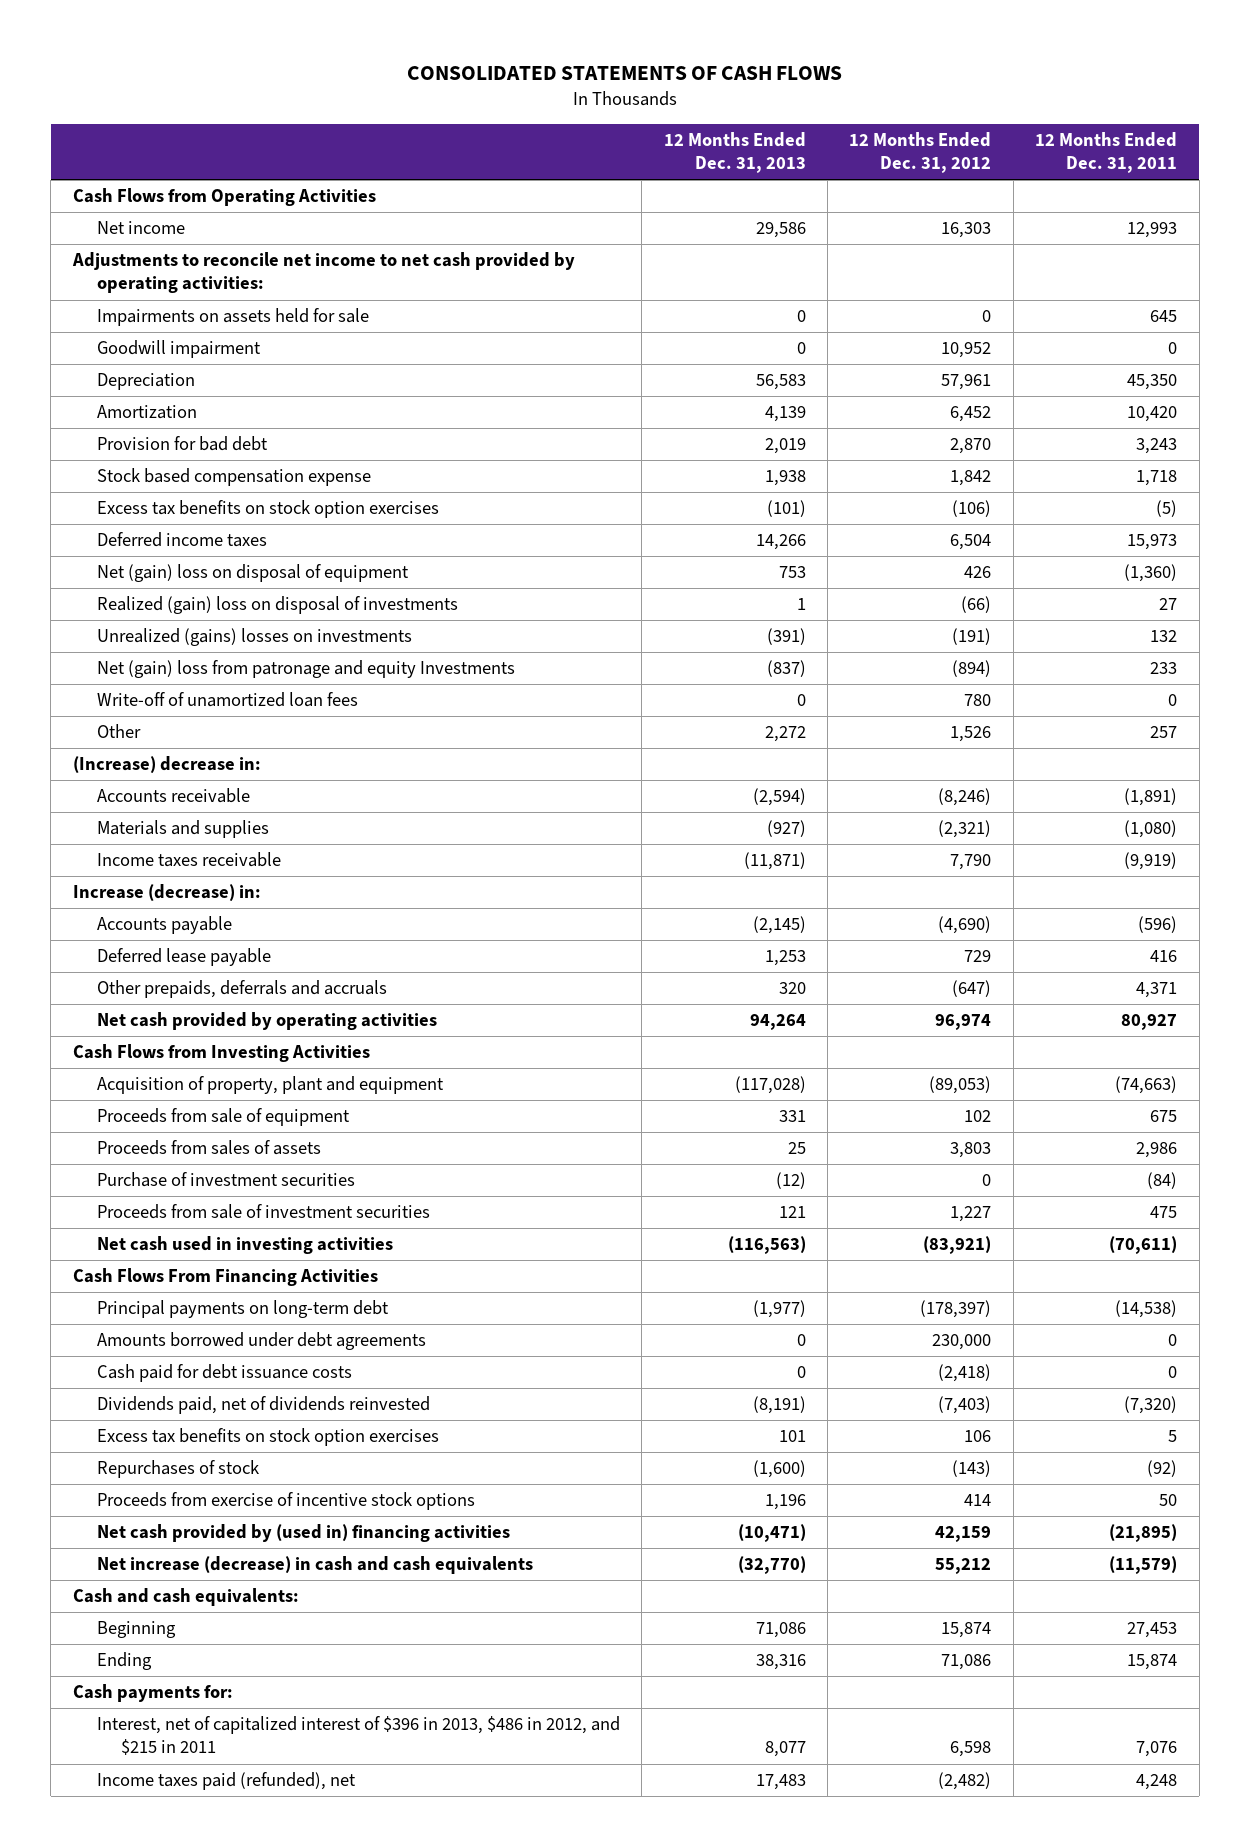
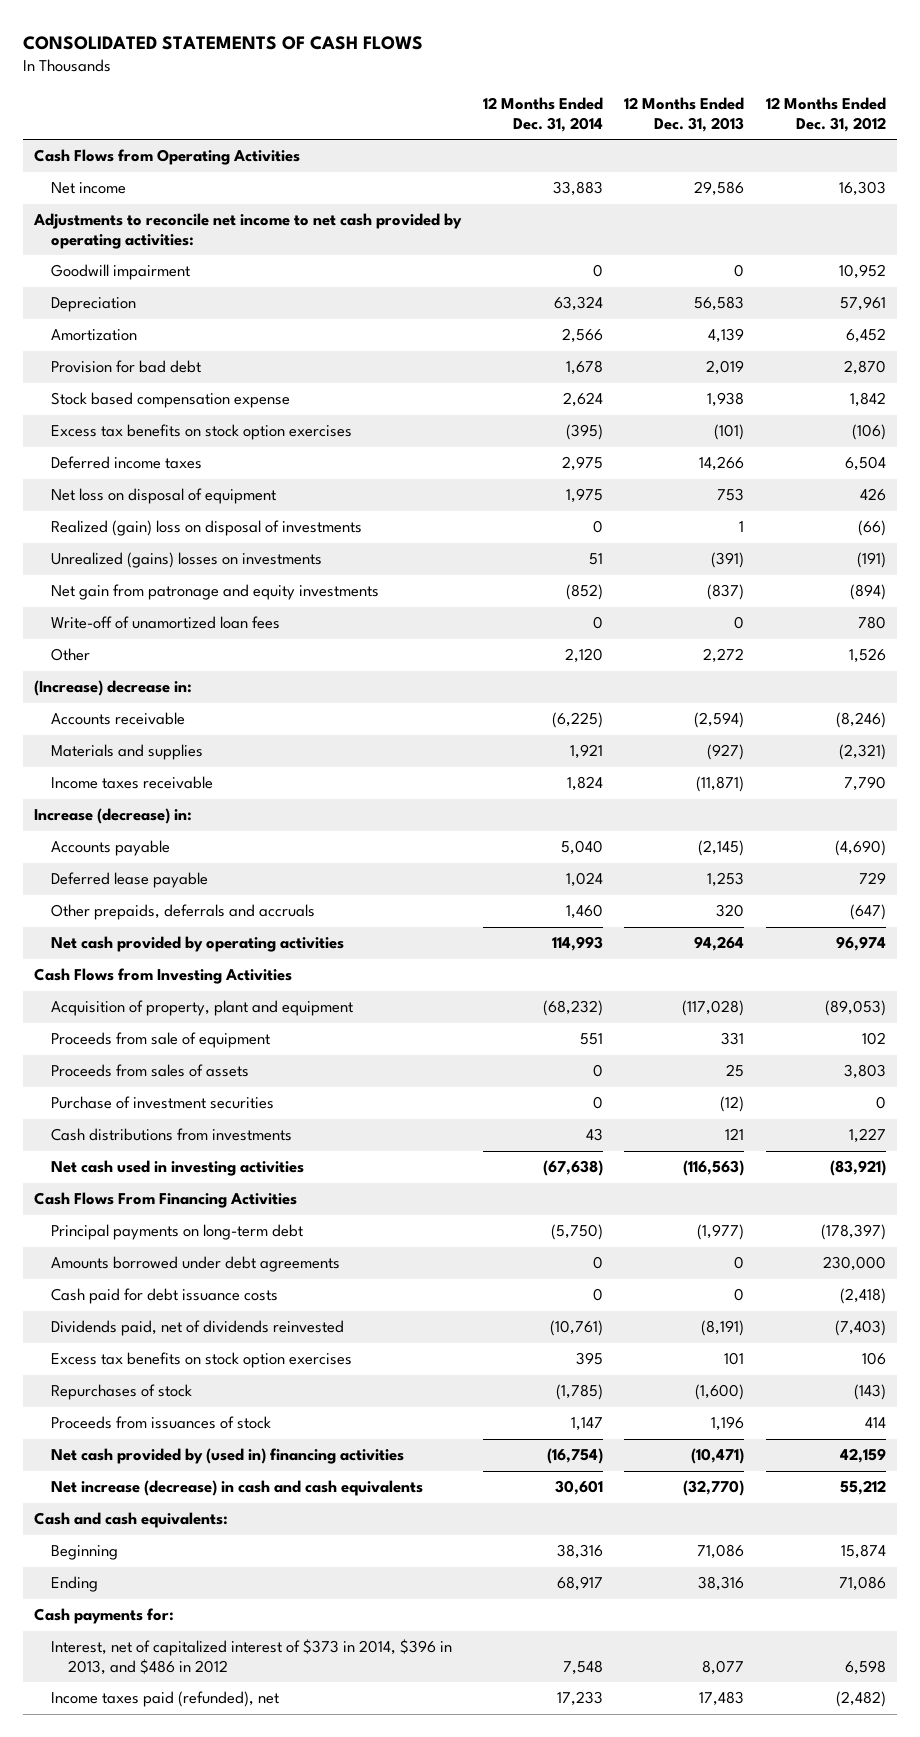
[1035,132,1178,174] 12 Months Ended Dec. 31, 2011 -> none
none -> [482,97,603,132] 12 Months Ended Dec. 31, 2014
[96,308,369,327] Impairments on assets held for sale -> none
[96,564,409,583] Net (gain) loss on disposal of equipment -> [51,488,277,505] Net loss on disposal of equipment
[96,660,515,679] Net (gain) loss from patronage and equity Investments -> [51,584,380,601] Net gain from patronage and equity investments
[96,1204,430,1220] Proceeds from sale of investment securities -> [51,1128,293,1142] Cash distributions from investments
[96,1492,475,1511] Proceeds from exercise of incentive stock options -> [51,1416,272,1430] Proceeds from issuances of stock
[96,1716,620,1756] Interest, net of capitalized interest of $396 in 2013, $486 in 2012, and $215 in 2011 -> [51,1639,453,1675] Interest, net of capitalized interest of $373 in 2014, $396 in 2013, and $486 in 2012

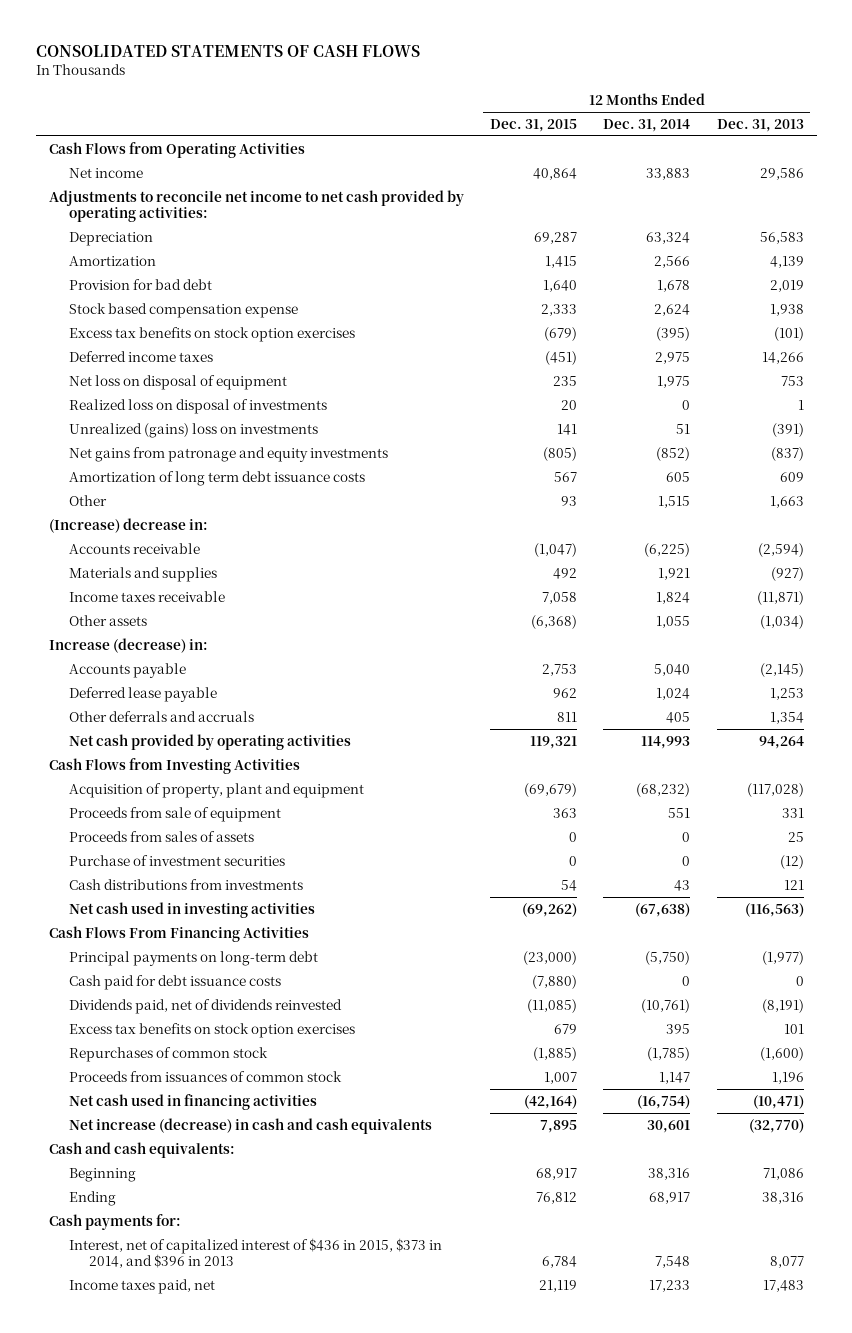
[765,97,886,132] 12 Months Ended Dec. 31, 2012 -> none
none -> [490,118,578,132] Dec. 31, 2015
[51,264,191,281] Goodwill impairment -> none
[51,616,281,630] Write-off of unamortized loan fees -> none
[51,520,363,537] Realized (gain) loss on disposal of investments -> [69,398,328,414] Realized loss on disposal of investments
[51,552,323,569] Unrealized (gains) losses on investments -> [69,422,319,438] Unrealized (gains) loss on investments
[51,584,380,601] Net gain from patronage and equity investments -> [69,446,389,462] Net gains from patronage and equity investments
none -> [69,470,366,486] Amortization of long term debt issuance costs
[564,648,603,664] 2,120 -> [658,495,691,508] 1,515
[703,648,745,664] 2,272 -> [769,495,804,508] 1,663
none -> [69,614,148,626] Other assets
[51,904,316,921] Other prepaids, deferrals and accruals -> [69,710,255,722] Other deferrals and accruals
[565,904,603,920] 1,460 -> [666,711,691,723] 405
[716,904,745,918] 320 -> [769,711,804,724] 1,354
[51,1256,341,1273] Amounts borrowed under debt agreements -> none
[51,1384,193,1401] Repurchases of stock -> [69,1046,269,1062] Repurchases of common stock
[51,1416,272,1430] Proceeds from issuances of stock -> [69,1070,343,1082] Proceeds from issuances of common stock
[51,1448,405,1465] Net cash provided by (used in) financing activities -> [69,1093,318,1110] Net cash used in financing activities
[51,1639,453,1675] Interest, net of capitalized interest of $373 in 2014, $396 in 2013, and $486 in 2012 -> [69,1237,443,1269] Interest, net of capitalized interest of $436 in 2015, $373 in 2014, and $396 in 2013
[51,1691,280,1708] Income taxes paid (refunded), net -> [69,1278,216,1294] Income taxes paid, net

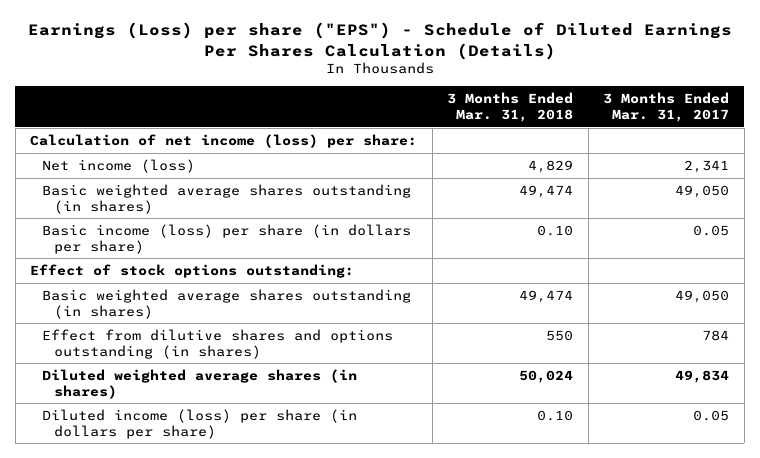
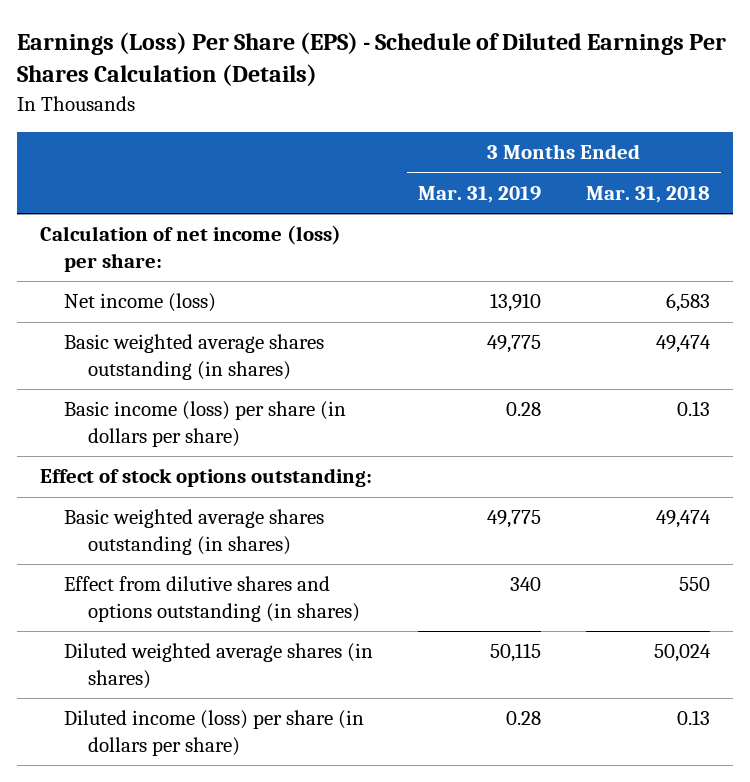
[27,22,732,60] Earnings (Loss) per share ("EPS") - Schedule of Diluted Earnings Per Shares Calculation (Details) -> [17,31,727,87] Earnings (Loss) Per Share (EPS) - Schedule of Diluted Earnings Per Shares Calculation (Details)
[603,92,730,122] 3 Months Ended Mar. 31, 2017 -> none
none -> [417,185,541,203] Mar. 31, 2019
[528,159,574,173] 4,829 -> [666,293,711,313] 6,583
[537,224,574,236] 0.10 -> [677,401,711,417] 0.13
[537,409,574,421] 0.10 -> [677,710,711,726] 0.13

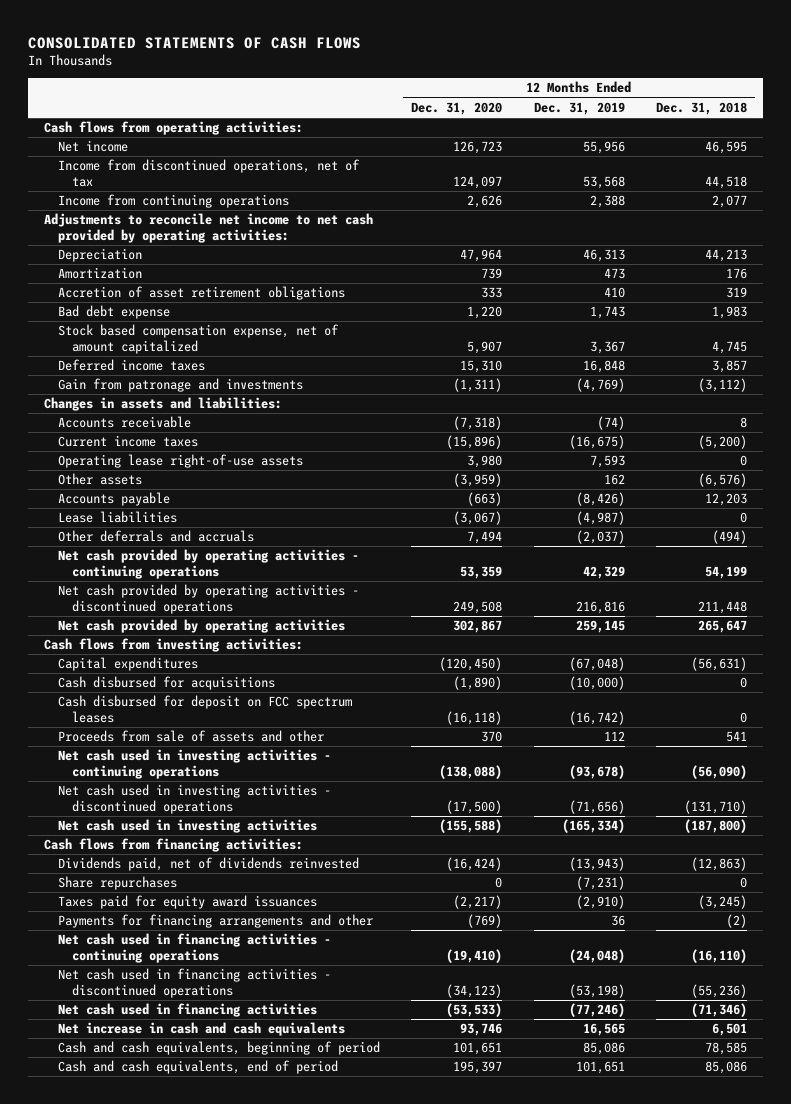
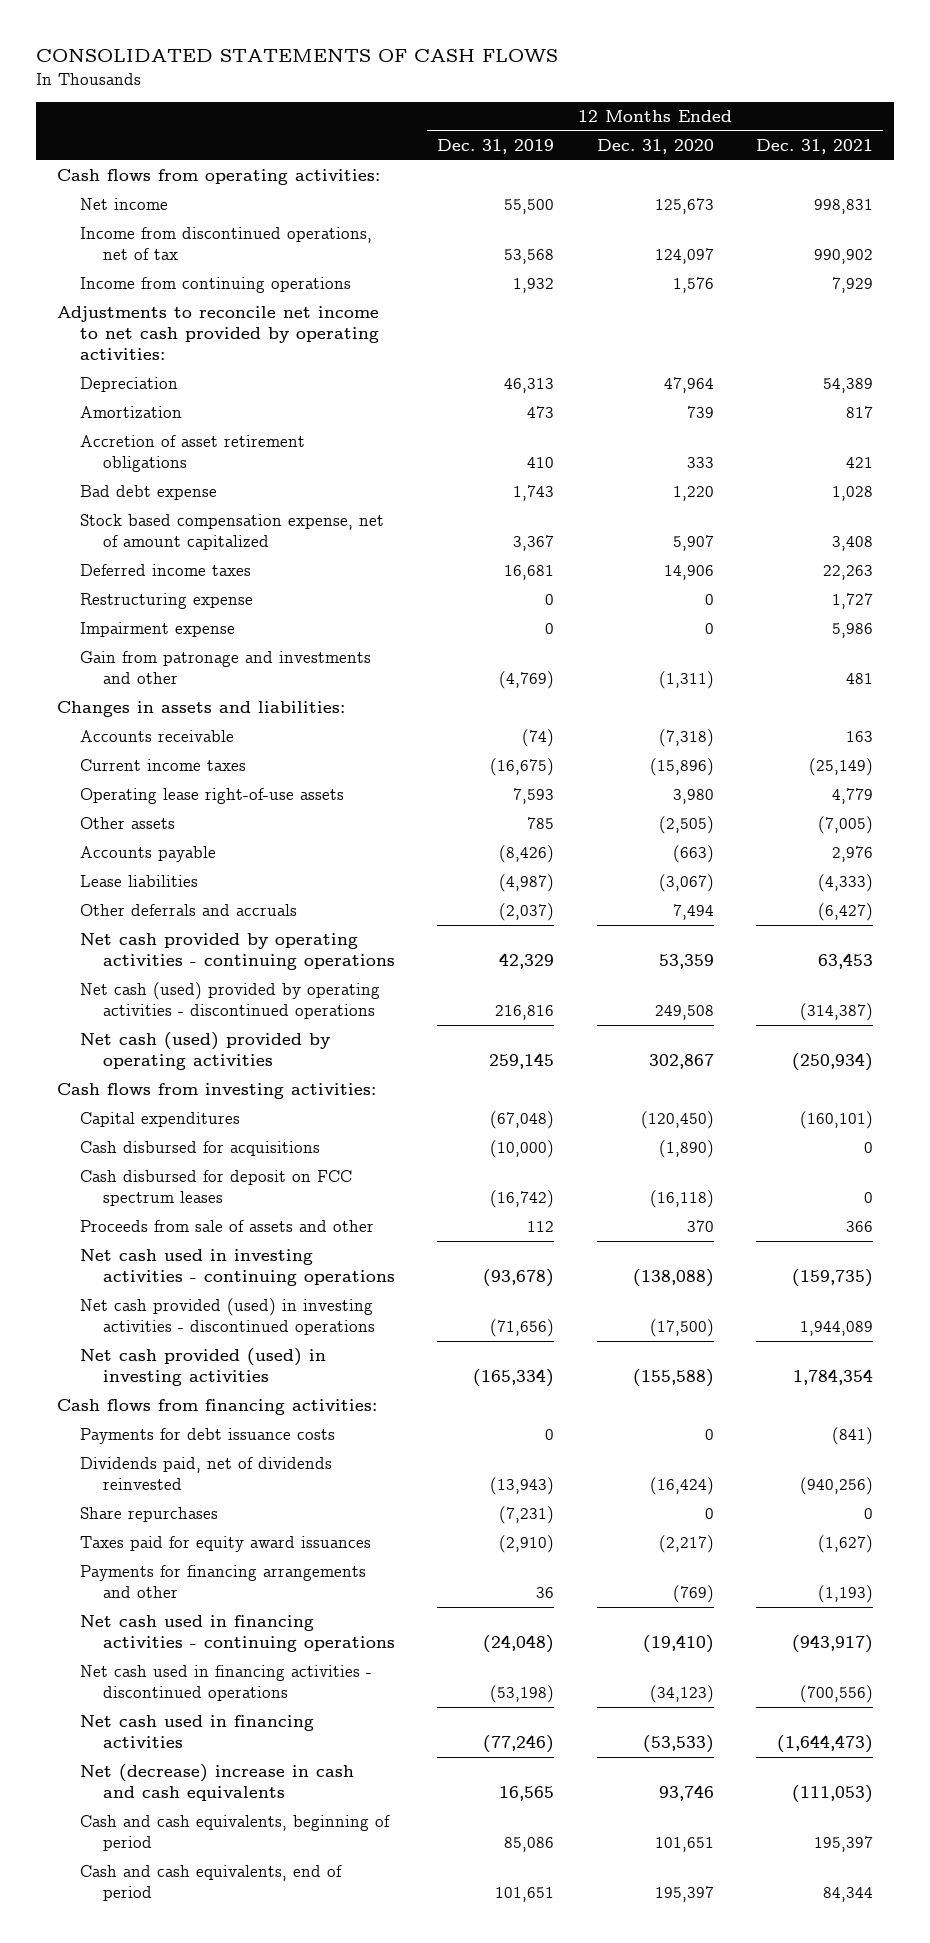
[655,101,747,115] Dec. 31, 2018 -> none
none -> [755,138,873,154] Dec. 31, 2021
[453,141,503,155] 126,723 -> [654,198,714,215] 125,673
[582,141,625,155] 55,956 -> [504,199,555,215] 55,500
[467,195,503,209] 2,626 -> [672,277,714,294] 1,576
[589,195,625,209] 2,388 -> [513,278,555,294] 1,932
[460,360,503,374] 15,310 -> [663,565,714,581] 14,906
[582,360,625,374] 16,848 -> [504,565,555,581] 16,681
none -> [80,593,254,610] Restructuring expense
none -> [80,622,236,638] Impairment expense
[57,378,303,393] Gain from patronage and investments -> [80,651,372,685] Gain from patronage and investments and other
[453,473,503,488] (3,959) -> [658,816,714,835] (2,505)
[603,474,625,486] 162 -> [527,817,555,830] 785
[57,584,359,614] Net cash provided by operating activities - discontinued operations -> [80,982,381,1020] Net cash (used) provided by operating activities - discontinued operations
[57,619,345,634] Net cash provided by operating activities -> [80,1032,331,1071] Net cash (used) provided by operating activities
[57,784,331,814] Net cash used in investing activities - discontinued operations -> [80,1298,376,1336] Net cash provided (used) in investing activities - discontinued operations
[57,819,317,834] Net cash used in investing activities -> [80,1348,327,1387] Net cash provided (used) in investing activities
none -> [80,1428,336,1445] Payments for debt issuance costs
[57,1022,345,1037] Net increase in cash and cash equivalents -> [80,1764,355,1802] Net (decrease) increase in cash and cash equivalents

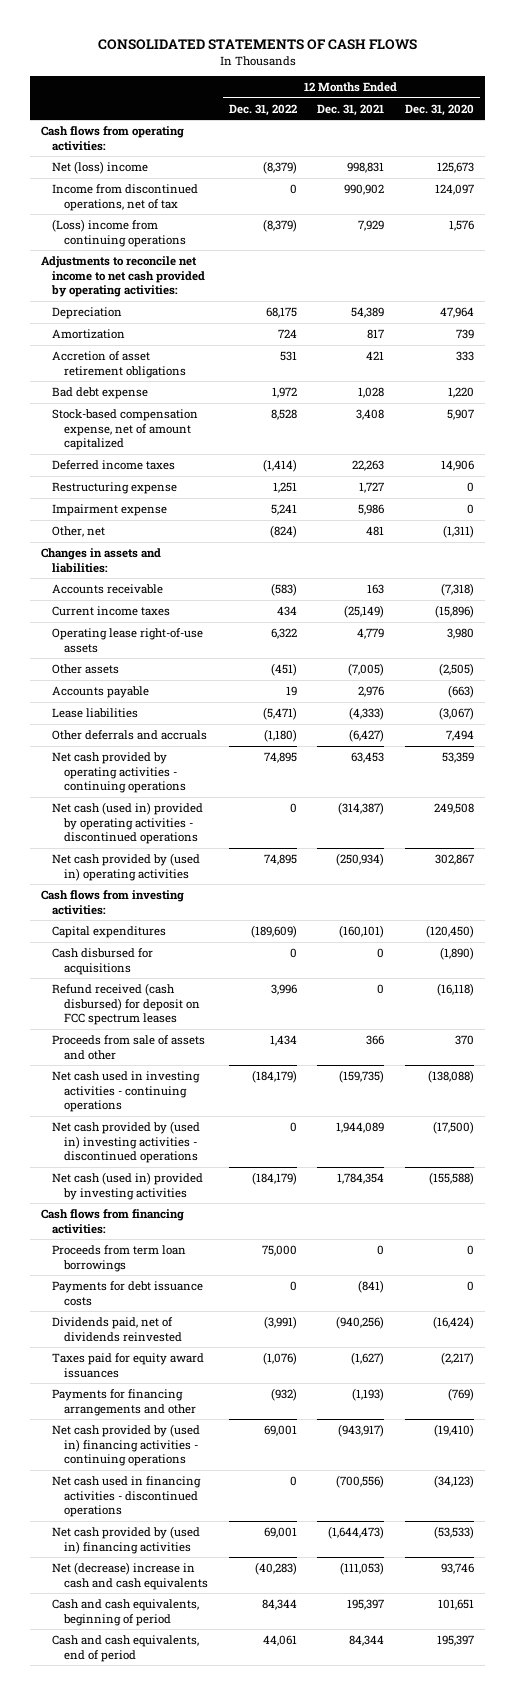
[437,138,555,154] Dec. 31, 2019 -> none
none -> [228,103,297,116] Dec. 31, 2022
[80,198,169,211] Net income -> [52,160,149,174] Net (loss) income
[80,277,352,294] Income from continuing operations -> [52,218,186,247] (Loss) income from continuing operations
[80,514,385,551] Stock based compensation expense, net of amount capitalized -> [52,408,199,451] Stock-based compensation expense, net of amount capitalized
[80,651,372,685] Gain from patronage and investments and other -> [52,525,106,537] Other, net
[80,982,381,1020] Net cash (used) provided by operating activities - discontinued operations -> [52,801,204,845] Net cash (used in) provided by operating activities - discontinued operations
[80,1032,331,1071] Net cash (used) provided by operating activities -> [52,852,201,881] Net cash provided by (used in) operating activities
[80,1170,353,1207] Cash disbursed for deposit on FCC spectrum leases -> [52,982,200,1026] Refund received (cash disbursed) for deposit on FCC spectrum leases
[80,1298,376,1336] Net cash provided (used) in investing activities - discontinued operations -> [52,1120,201,1164] Net cash provided by (used in) investing activities - discontinued operations
[80,1348,327,1387] Net cash provided (used) in investing activities -> [52,1171,204,1200] Net cash (used in) provided by investing activities
none -> [52,1244,187,1272] Proceeds from term loan borrowings
[80,1507,219,1523] Share repurchases -> none
[80,1615,396,1653] Net cash used in financing activities - continuing operations -> [52,1423,201,1467] Net cash provided by (used in) financing activities - continuing operations
[80,1715,315,1749] Net cash used in financing activities -> [52,1525,201,1554] Net cash provided by (used in) financing activities

